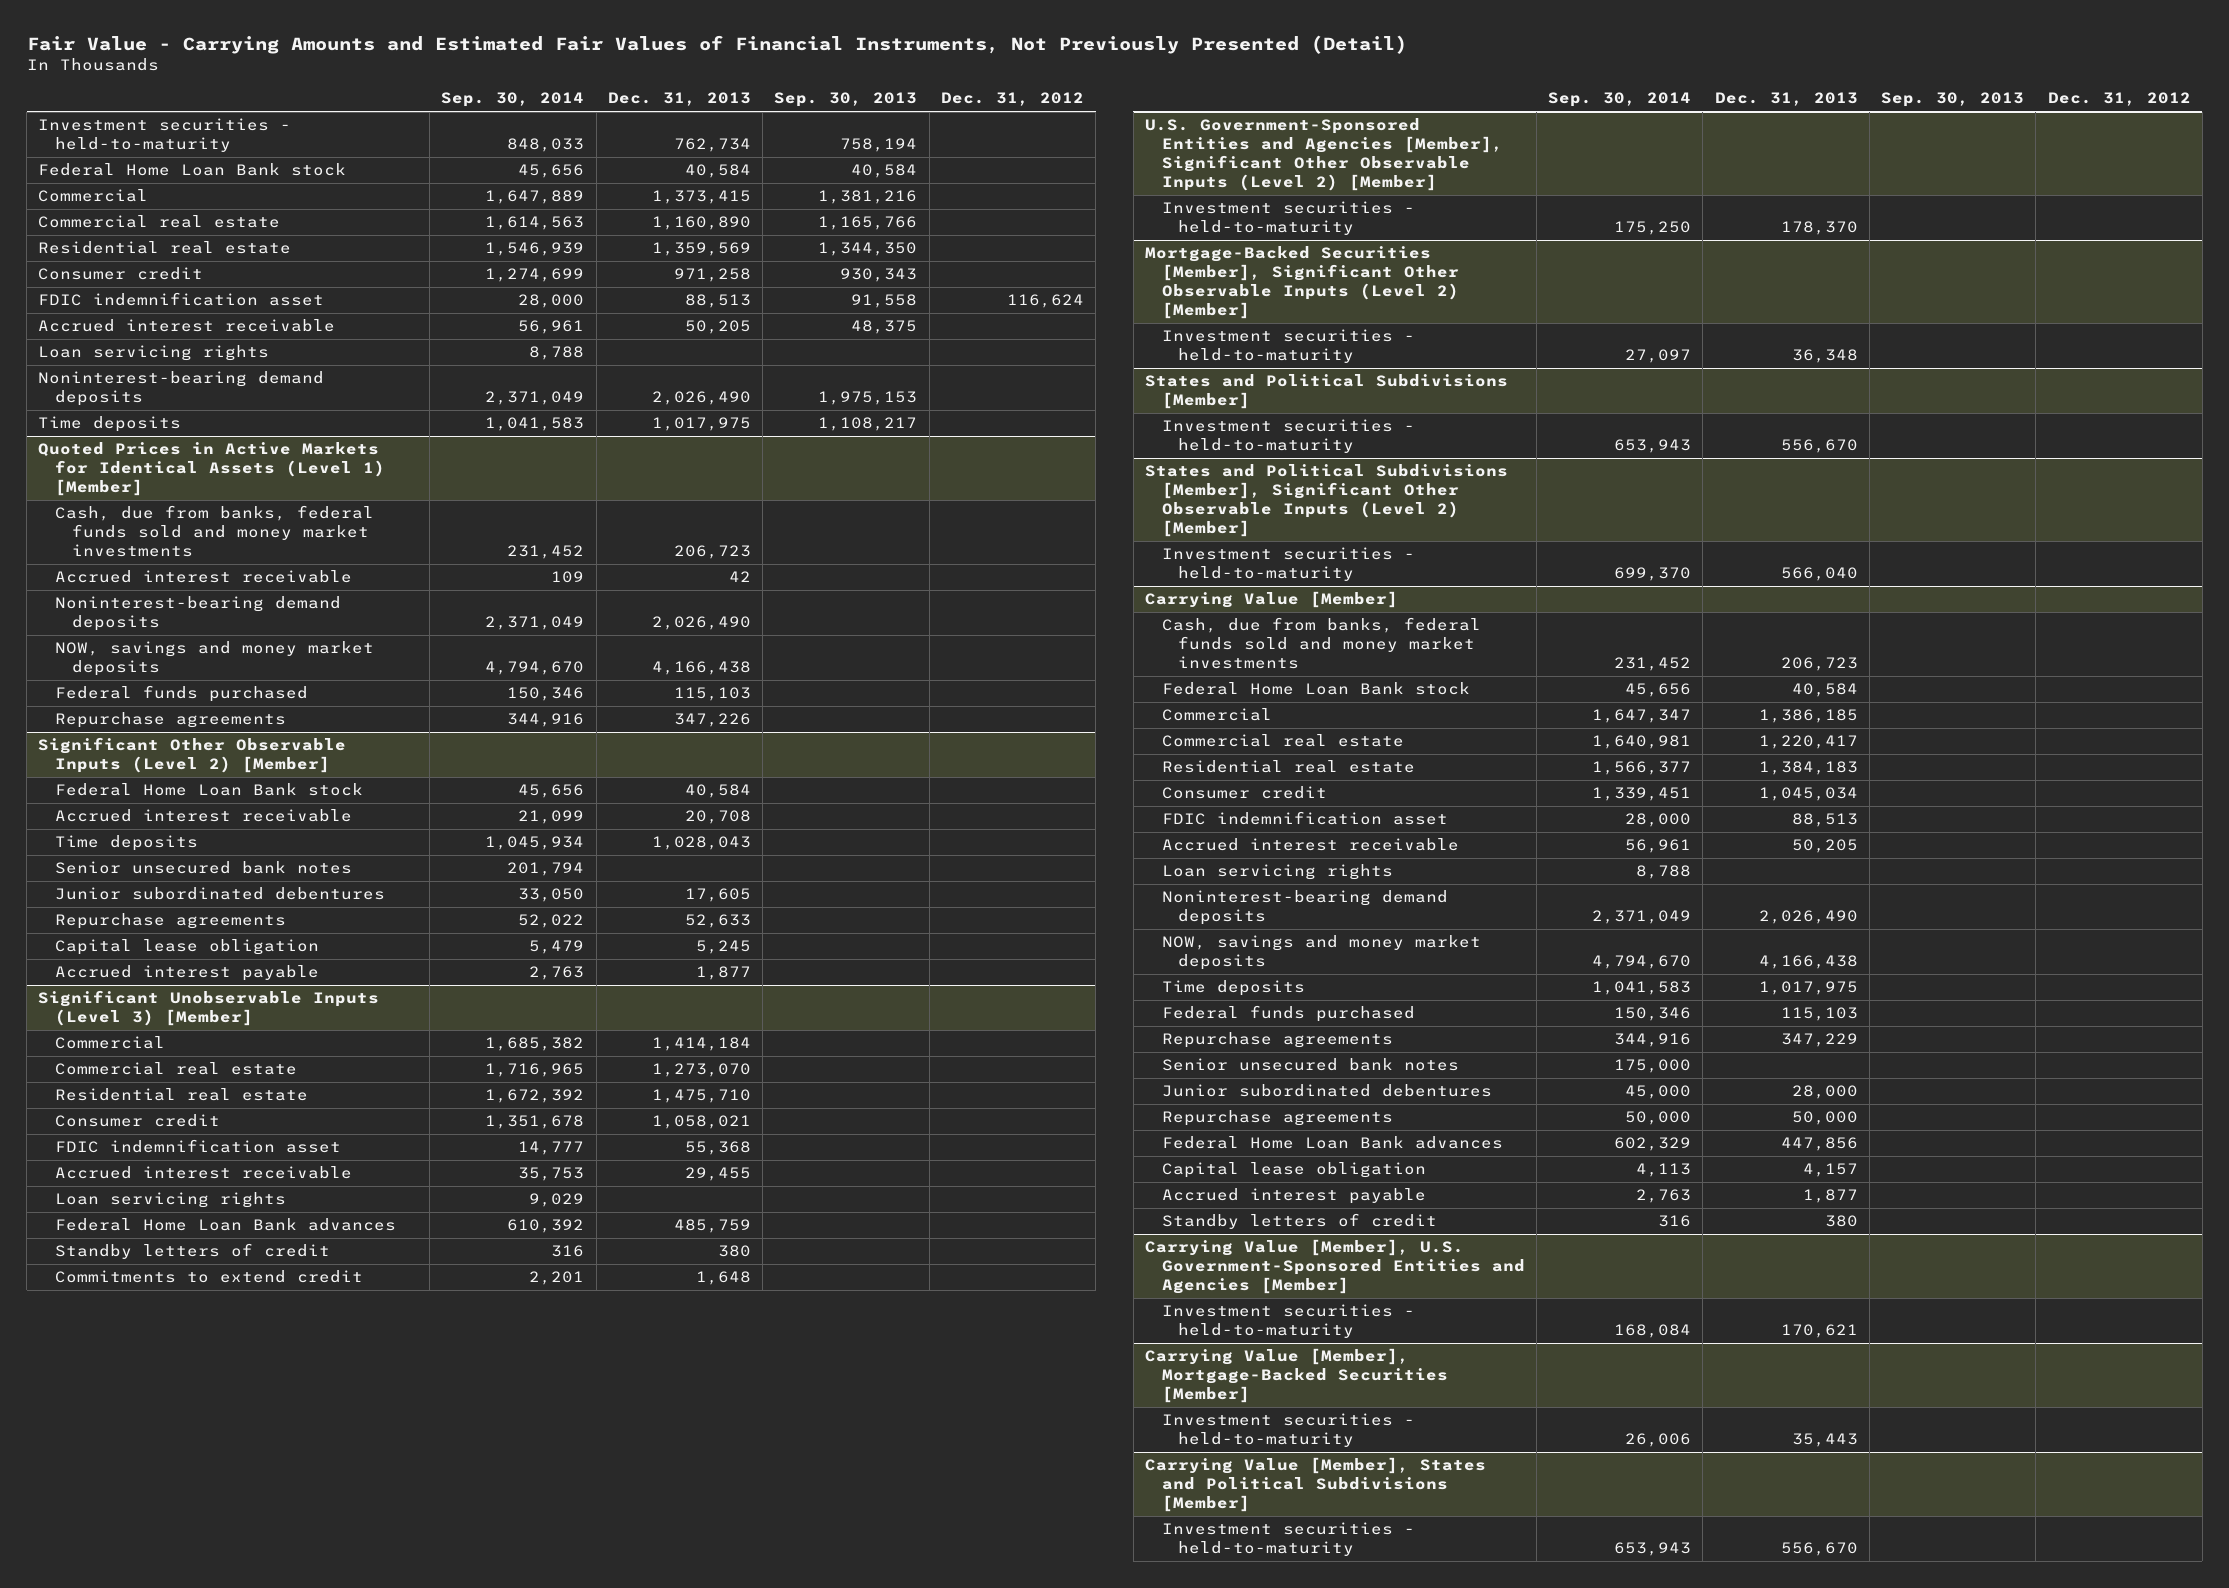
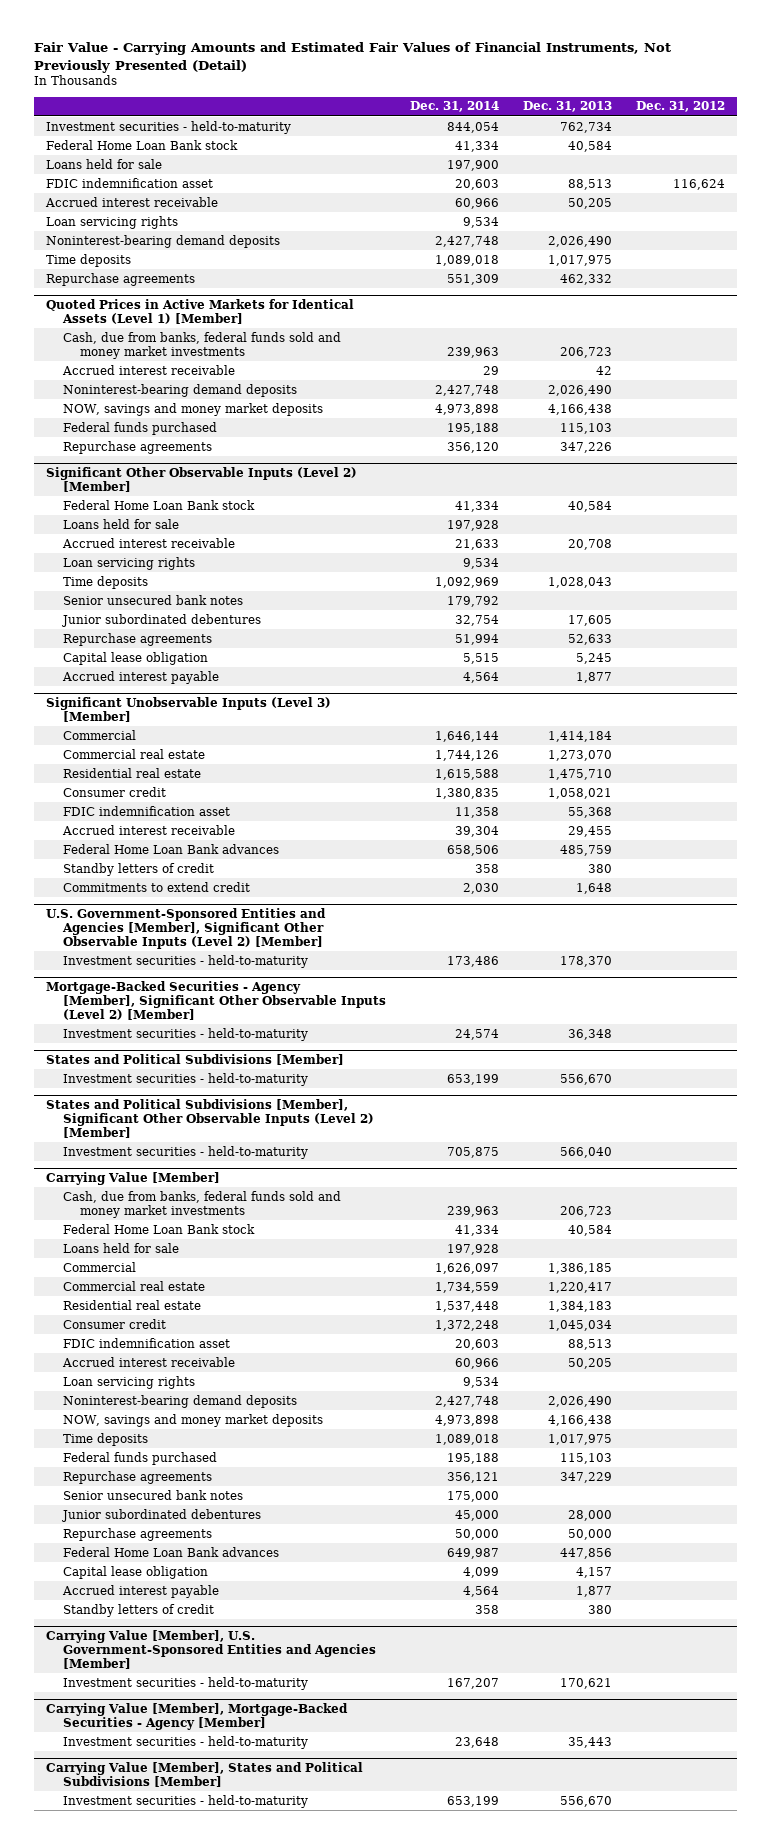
[441,92,585,108] Sep. 30, 2014 -> none
[774,92,918,108] Sep. 30, 2013 -> none
none -> [409,101,499,113] Dec. 31, 2014
[38,189,149,203] Commercial -> none
[38,215,281,229] Commercial real estate -> none
[38,241,292,255] Residential real estate -> none
[38,267,204,281] Consumer credit -> none
none -> [46,158,163,169] Loans held for sale
none -> [46,272,196,286] Repurchase agreements
none -> [62,518,179,529] Loans held for sale
none -> [62,556,195,570] Loan servicing rights
[54,1192,286,1209] Loan servicing rights -> none
[1144,246,1459,319] Mortgage-Backed Securities [Member], Significant Other Observable Inputs (Level 2) [Member] -> [46,980,386,1020] Mortgage-Backed Securities - Agency [Member], Significant Other Observable Inputs (Level 2) [Member]
none -> [62,1242,179,1253] Loans held for sale
[1144,1348,1448,1403] Carrying Value [Member], Mortgage-Backed Securities [Member] -> [46,1702,349,1730] Carrying Value [Member], Mortgage-Backed Securities - Agency [Member]

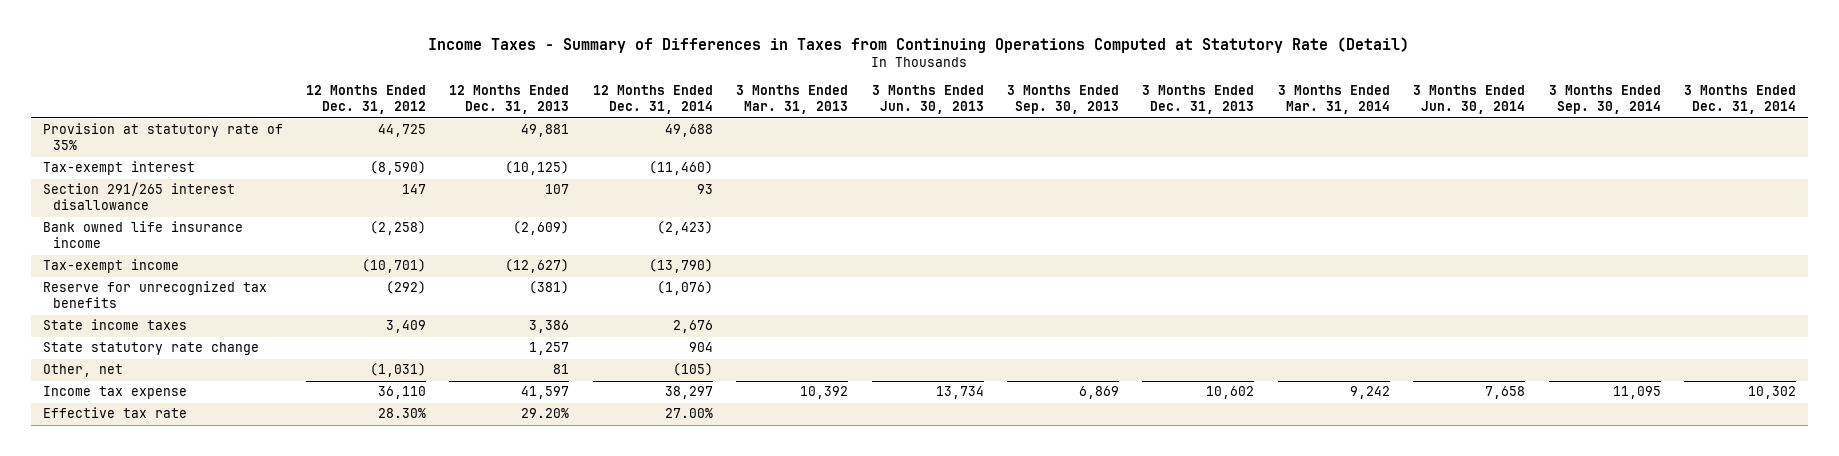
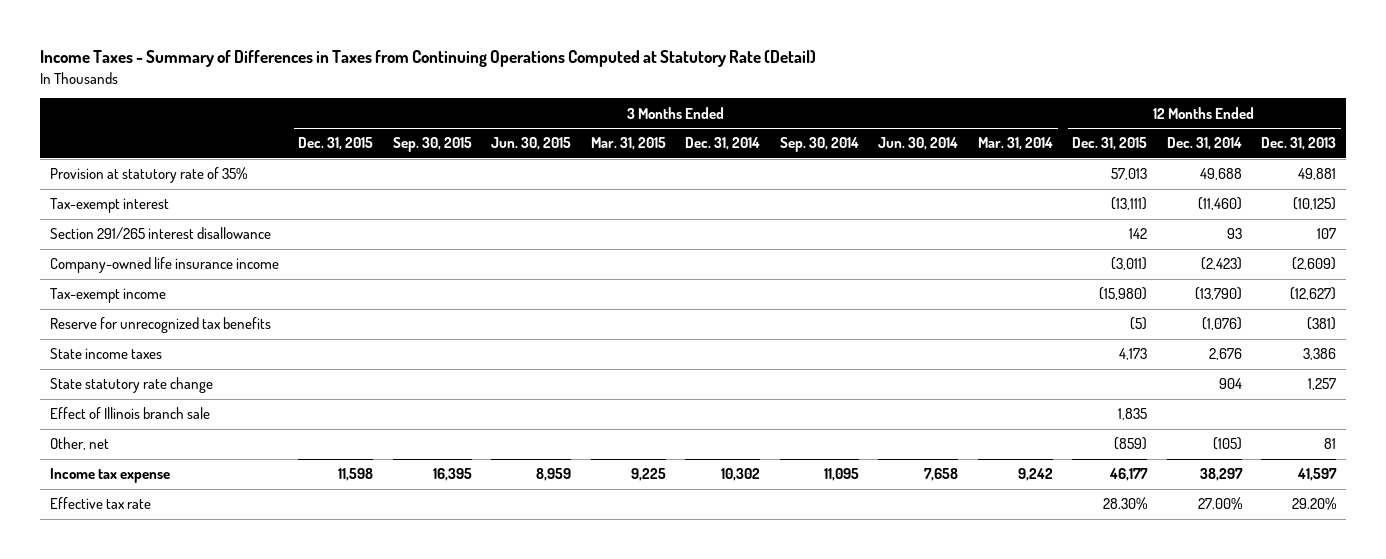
[306,85,427,115] 12 Months Ended Dec. 31, 2012 -> none
[736,85,849,115] 3 Months Ended Mar. 31, 2013 -> none
[871,85,984,115] 3 Months Ended Jun. 30, 2013 -> none
[1006,85,1119,115] 3 Months Ended Sep. 30, 2013 -> none
[1142,85,1255,115] 3 Months Ended Dec. 31, 2013 -> none
none -> [298,137,374,151] Dec. 31, 2015
none -> [392,137,472,153] Sep. 30, 2015
none -> [491,137,572,151] Jun. 30, 2015
none -> [590,137,666,151] Mar. 31, 2015
none -> [1072,137,1148,151] Dec. 31, 2015
[42,221,243,249] Bank owned life insurance income -> [49,257,279,274] Company-owned life insurance income
none -> [49,407,210,420] Effect of Illinois branch sale

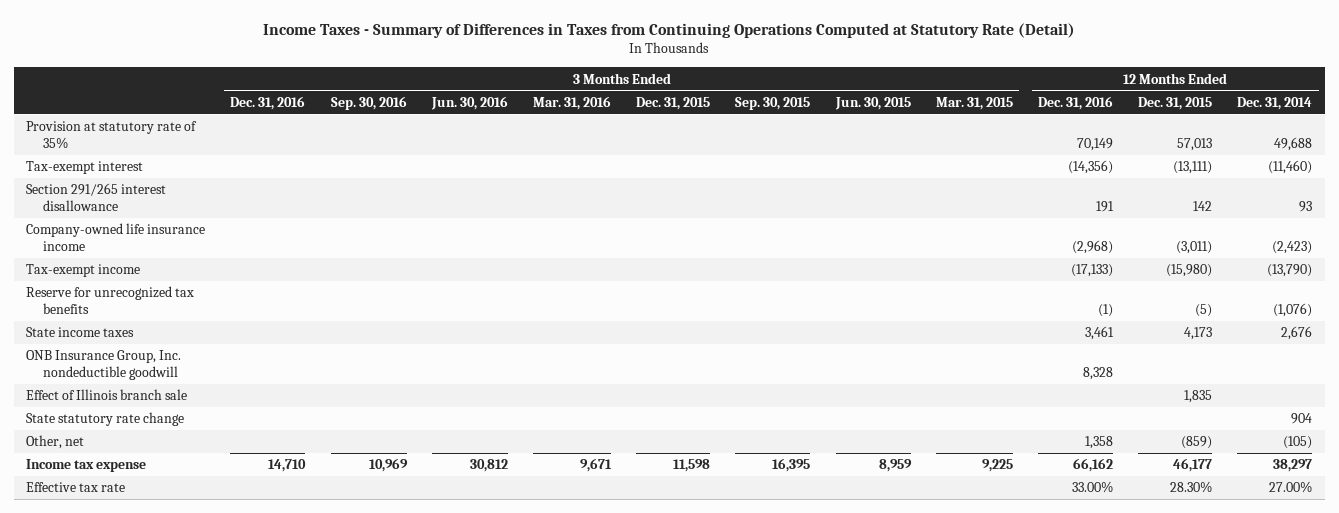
[685,137,761,151] Dec. 31, 2014 -> none
[779,137,859,153] Sep. 30, 2014 -> none
[878,137,959,151] Jun. 30, 2014 -> none
[977,137,1053,151] Mar. 31, 2014 -> none
[1261,137,1337,151] Dec. 31, 2013 -> none
none -> [230,95,306,110] Dec. 31, 2016
none -> [330,95,407,110] Sep. 30, 2016
none -> [430,95,508,110] Jun. 30, 2016
none -> [532,95,611,110] Mar. 31, 2016
none -> [1037,95,1113,110] Dec. 31, 2016
none -> [26,350,182,381] ONB Insurance Group, Inc. nondeductible goodwill
[49,377,213,394] State statutory rate change -> [26,412,185,427] State statutory rate change

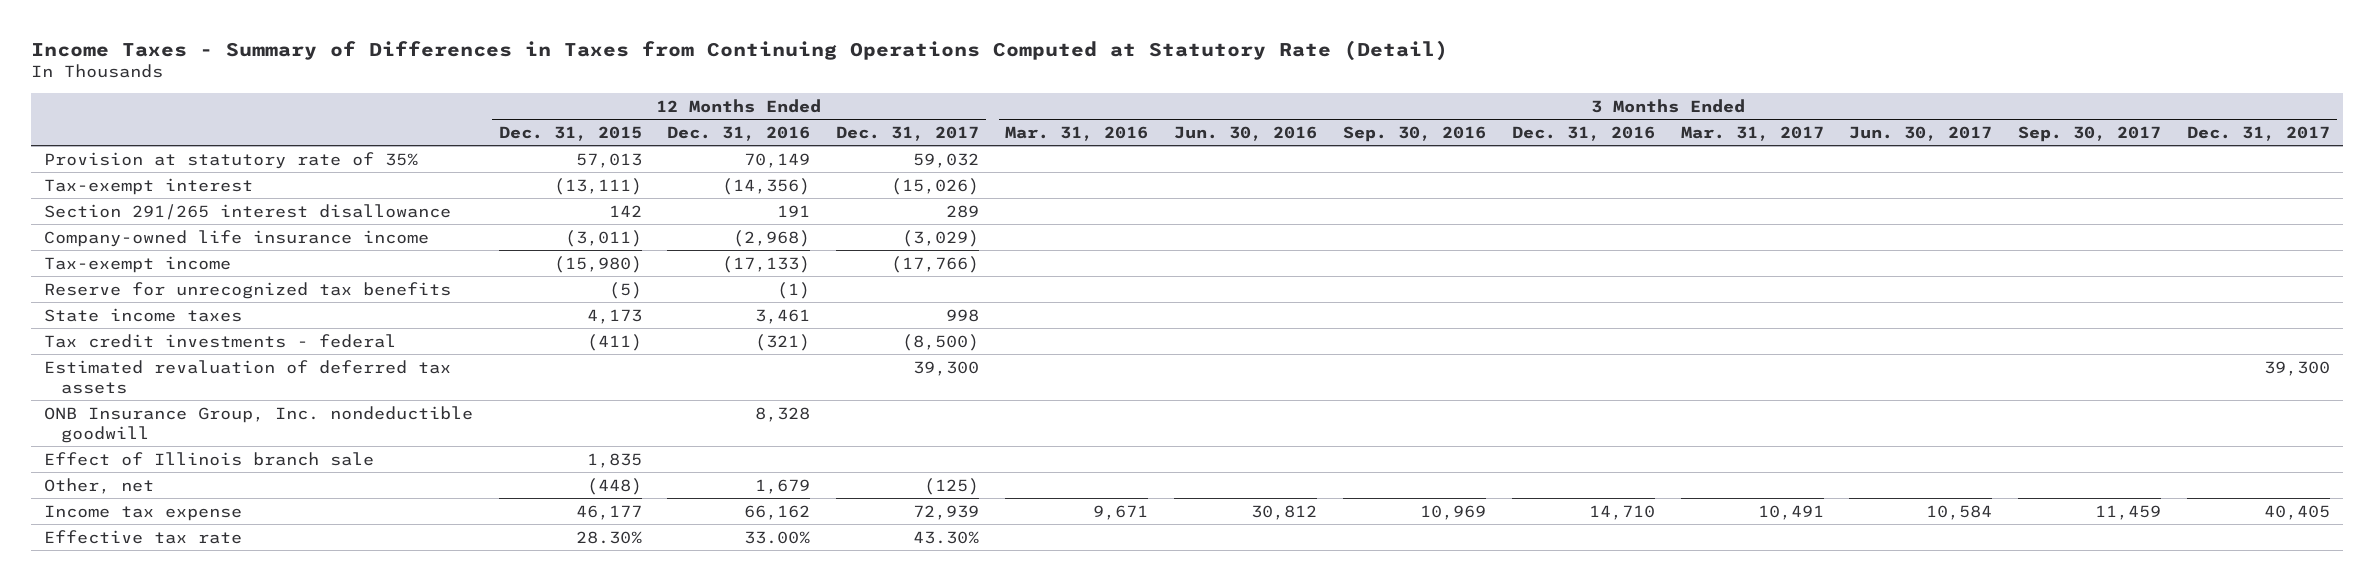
[636,96,711,110] Dec. 31, 2015 -> none
[735,96,811,110] Sep. 30, 2015 -> none
[834,96,911,110] Jun. 30, 2015 -> none
[935,96,1013,110] Mar. 31, 2015 -> none
[1237,96,1313,110] Dec. 31, 2014 -> none
none -> [836,125,980,141] Dec. 31, 2017
none -> [1680,125,1824,141] Mar. 31, 2017
none -> [1849,125,1993,141] Jun. 30, 2017
none -> [2018,125,2162,142] Sep. 30, 2017
none -> [2187,125,2331,141] Dec. 31, 2017
none -> [43,333,396,348] Tax credit investments - federal
none -> [43,359,451,394] Estimated revaluation of deferred tax assets
[26,412,185,427] State statutory rate change -> none
[1084,436,1113,450] 1,358 -> [755,478,811,494] 1,679
[1181,436,1213,450] (859) -> [586,477,642,495] (448)

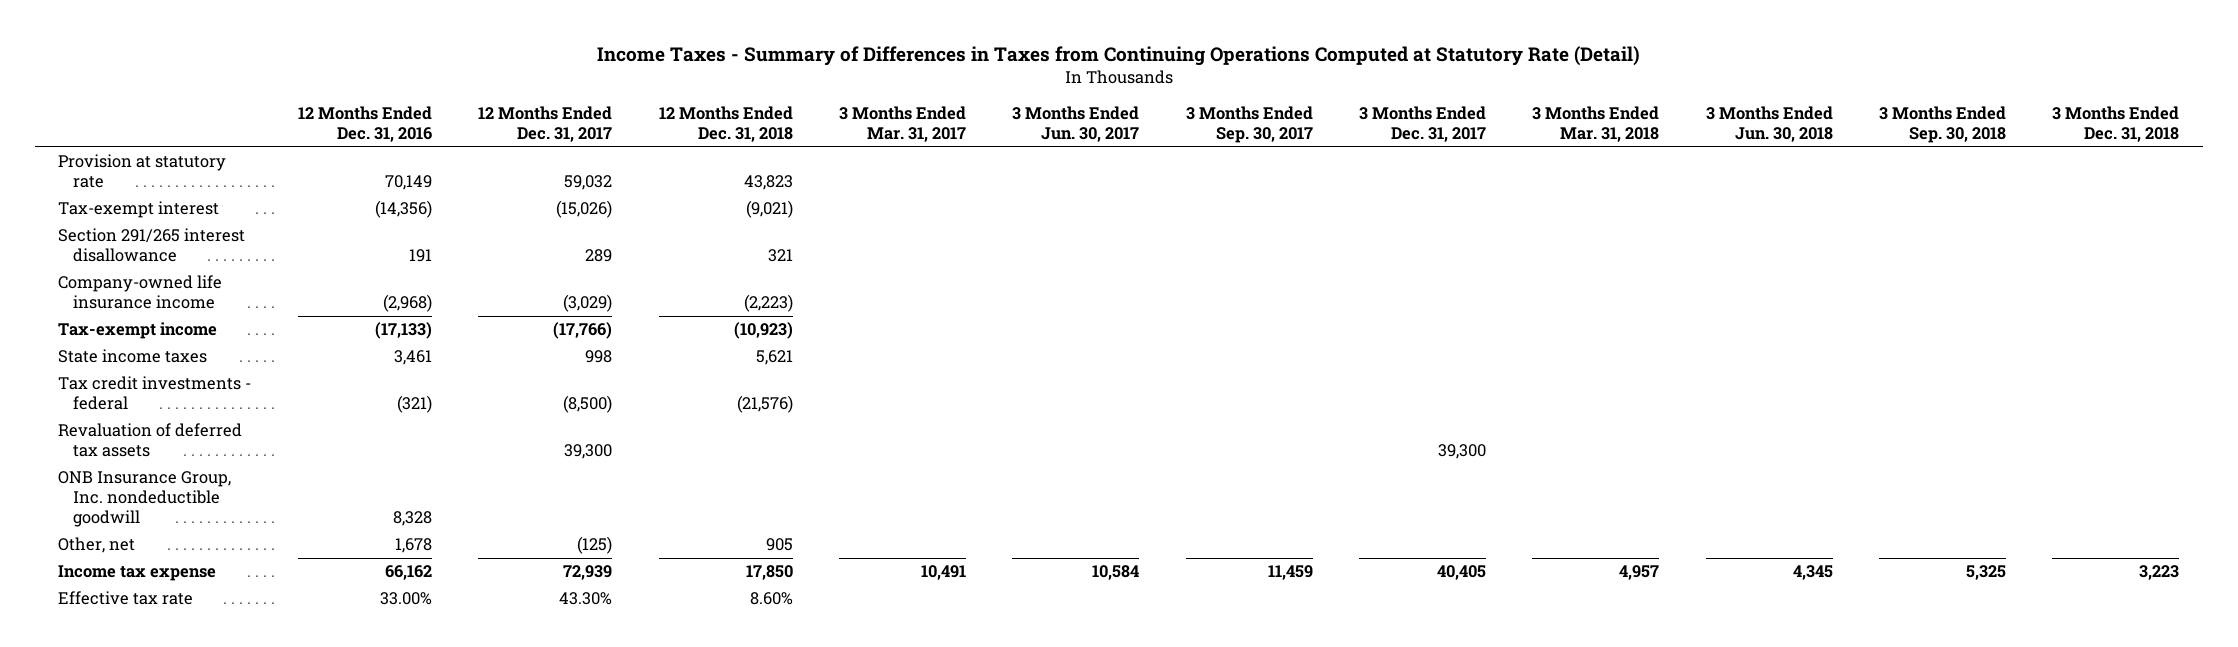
[498,125,642,141] Dec. 31, 2015 -> none
[1005,125,1149,141] Mar. 31, 2016 -> none
[1173,125,1317,141] Jun. 30, 2016 -> none
[1342,125,1486,142] Sep. 30, 2016 -> none
[1511,125,1655,141] Dec. 31, 2016 -> none
none -> [658,106,793,143] 12 Months Ended Dec. 31, 2018
none -> [1532,106,1660,143] 3 Months Ended Mar. 31, 2018
none -> [1705,106,1833,143] 3 Months Ended Jun. 30, 2018
none -> [1879,106,2007,144] 3 Months Ended Sep. 30, 2018
none -> [2052,106,2180,143] 3 Months Ended Dec. 31, 2018
[43,151,418,169] Provision at statutory rate of 35% -> [58,154,227,189] Provision at statutory rate
[43,281,451,299] Reserve for unrecognized tax benefits -> none
[43,359,451,394] Estimated revaluation of deferred tax assets -> [58,423,243,458] Revaluation of deferred tax assets
[43,451,374,466] Effect of Illinois branch sale -> none
[755,478,811,494] 1,679 -> [394,538,432,554] 1,678

